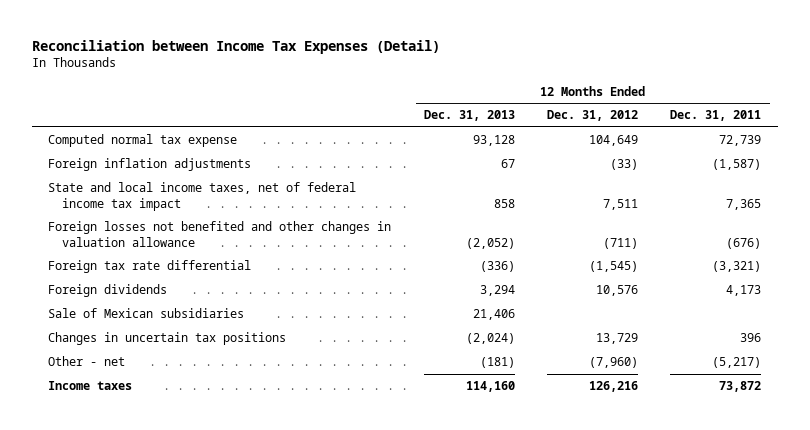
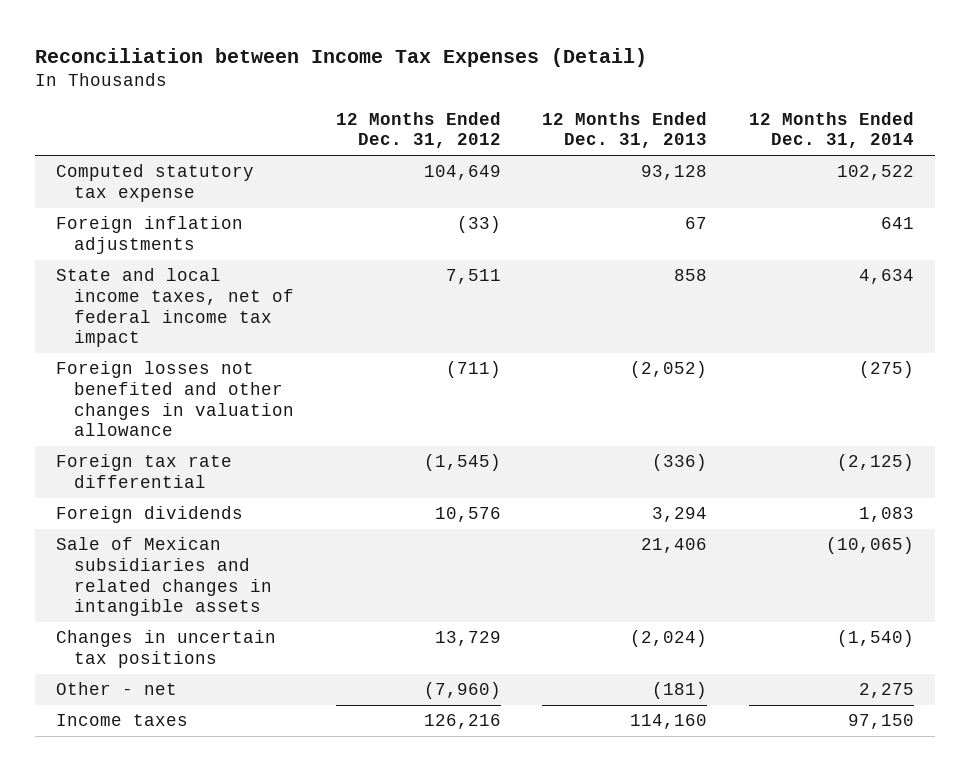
[670,110,762,122] Dec. 31, 2011 -> none
none -> [749,111,915,149] 12 Months Ended Dec. 31, 2014
[48,134,238,148] Computed normal tax expense -> [56,164,255,202] Computed statutory tax expense
[48,308,245,319] Sale of Mexican subsidiaries -> [56,537,272,617] Sale of Mexican subsidiaries and related changes in intangible assets

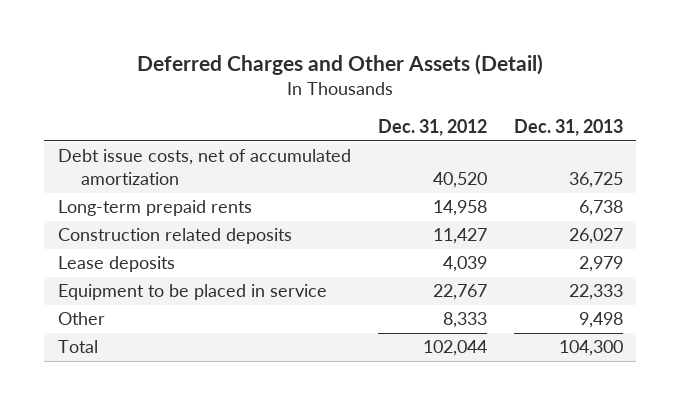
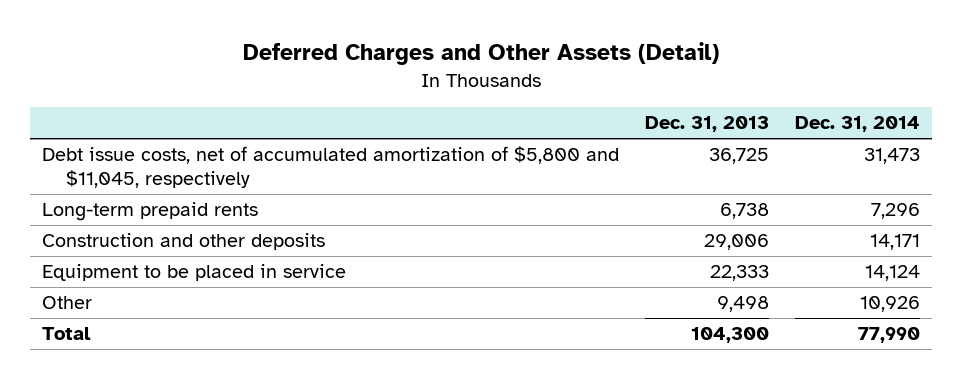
[377,119,487,137] Dec. 31, 2012 -> none
none -> [794,116,920,133] Dec. 31, 2014
[57,149,351,186] Debt issue costs, net of accumulated amortization -> [42,146,620,189] Debt issue costs, net of accumulated amortization of $5,800 and $11,045, respectively
[57,256,175,273] Lease deposits -> none
[57,228,292,245] Construction related deposits -> [42,233,326,251] Construction and other deposits
[568,228,623,245] 26,027 -> [703,234,769,251] 29,006

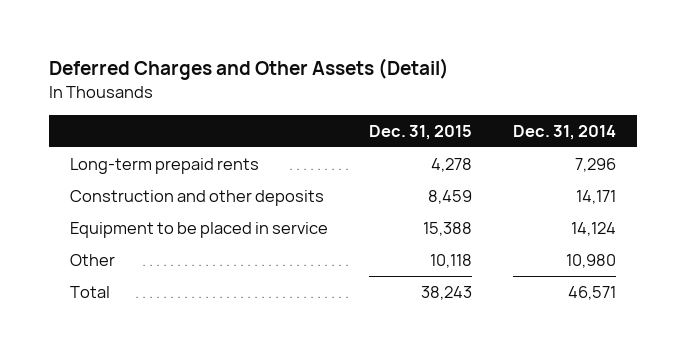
[644,116,769,133] Dec. 31, 2013 -> none
none -> [369,124,473,140] Dec. 31, 2015
[42,146,620,189] Debt issue costs, net of accumulated amortization of $5,800 and $11,045, respectively -> none
[859,296,920,313] 10,926 -> [566,254,617,269] 10,980
[857,327,920,344] 77,990 -> [568,286,617,301] 46,571

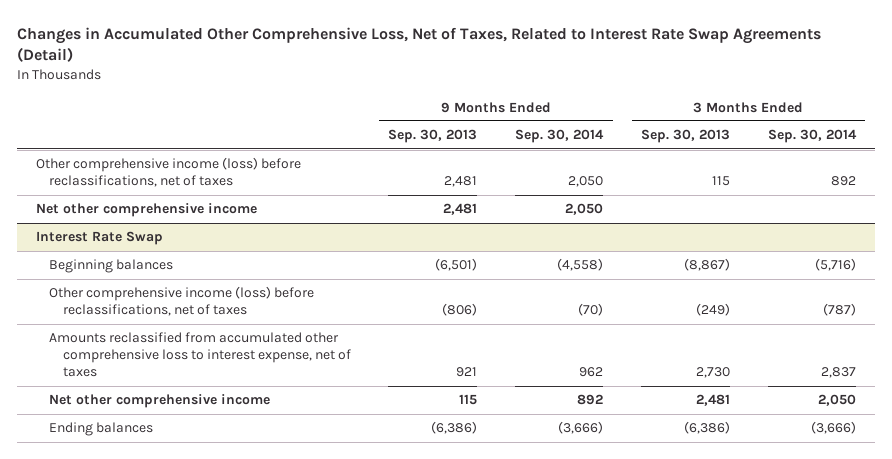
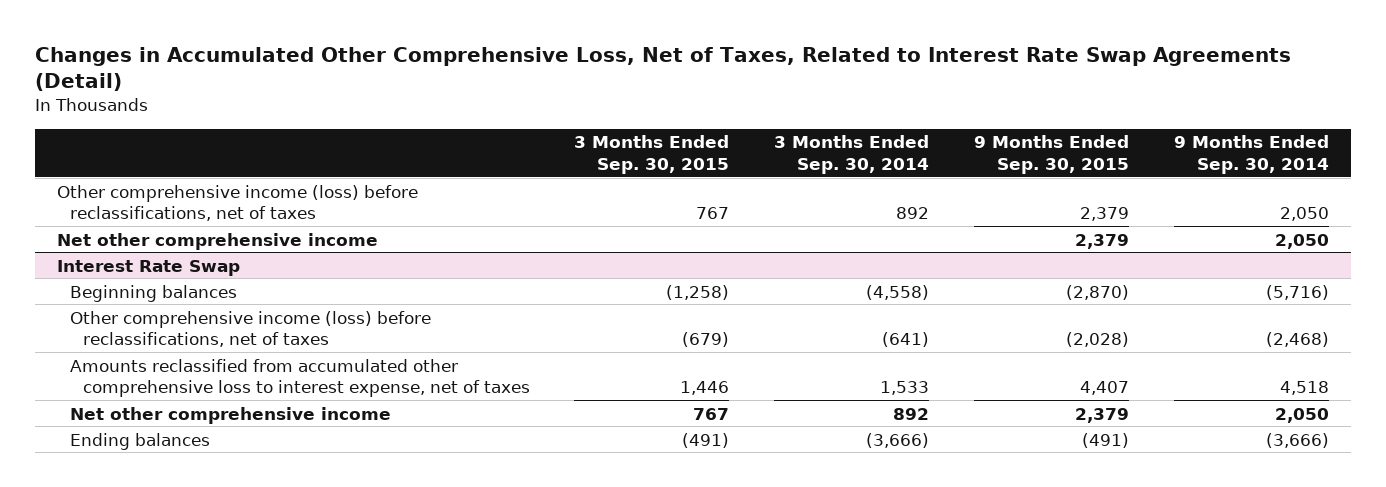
[388,129,478,144] Sep. 30, 2013 -> none
[641,129,731,144] Sep. 30, 2013 -> none
none -> [574,135,730,174] 3 Months Ended Sep. 30, 2015
none -> [974,135,1130,174] 9 Months Ended Sep. 30, 2015
[557,258,604,272] (4,558) -> [1266,284,1330,300] (5,716)
[814,258,856,272] (5,716) -> [866,284,930,300] (4,558)
[578,303,604,317] (70) -> [1266,331,1330,347] (2,468)
[822,303,856,317] (787) -> [882,331,930,347] (641)
[579,367,604,378] 962 -> [1280,380,1330,395] 4,518
[820,367,856,379] 2,837 -> [880,380,930,395] 1,533
[577,394,604,406] 892 -> [1275,407,1330,423] 2,050
[817,394,856,407] 2,050 -> [893,407,930,420] 892

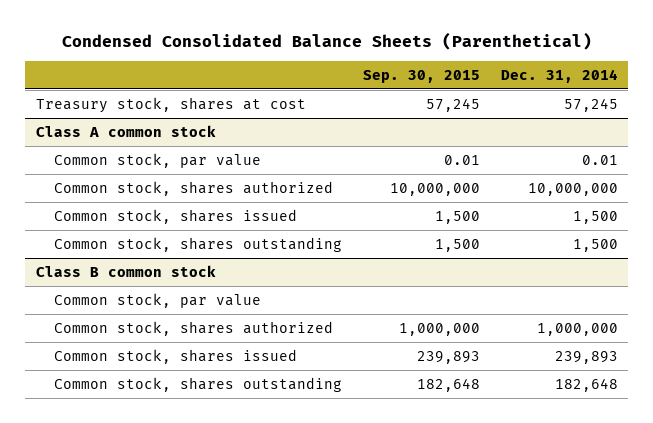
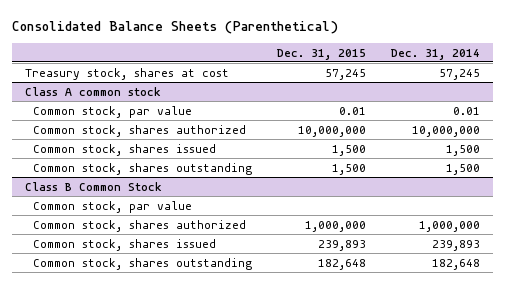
[61,31,592,50] Condensed Consolidated Balance Sheets (Parenthetical) -> [12,20,339,34] Consolidated Balance Sheets (Parenthetical)
[362,69,480,83] Sep. 30, 2015 -> none
none -> [277,48,367,60] Dec. 31, 2015
[35,264,216,277] Class B common stock -> [24,181,162,191] Class B Common Stock

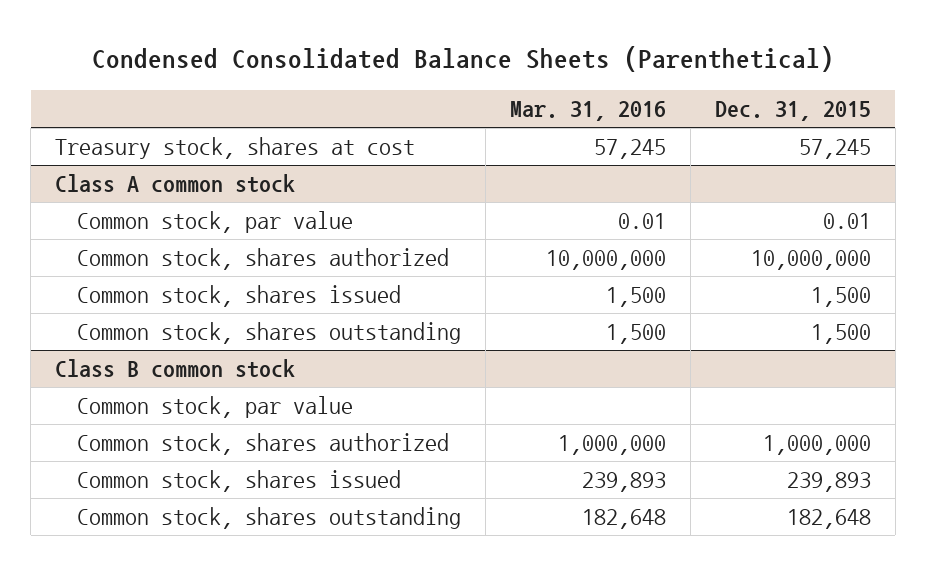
[12,20,339,34] Consolidated Balance Sheets (Parenthetical) -> [91,45,834,72] Condensed Consolidated Balance Sheets (Parenthetical)
[391,48,481,60] Dec. 31, 2014 -> none
none -> [509,101,666,122] Mar. 31, 2016
[24,181,162,191] Class B Common Stock -> [54,358,295,378] Class B common stock

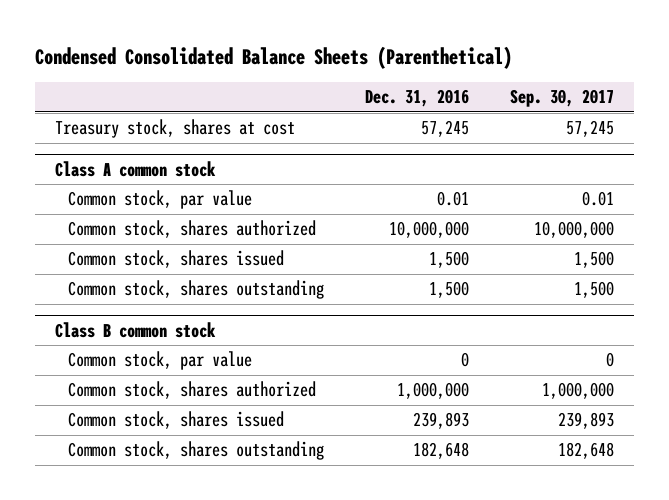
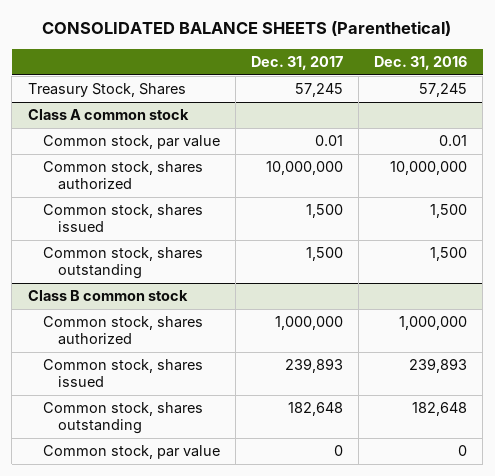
[34,45,512,69] Condensed Consolidated Balance Sheets (Parenthetical) -> [42,21,452,37] CONSOLIDATED BALANCE SHEETS (Parenthetical)
[509,89,614,108] Sep. 30, 2017 -> none
none -> [251,56,344,71] Dec. 31, 2017
[55,119,296,139] Treasury stock, shares at cost -> [27,83,186,98] Treasury Stock, Shares
[68,351,253,371] Common stock, par value -> [42,445,220,460] Common stock, par value

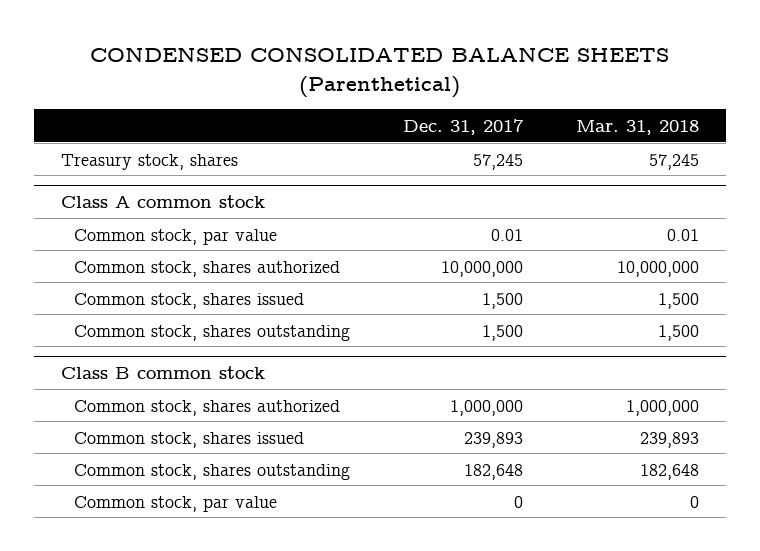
[42,21,452,37] CONSOLIDATED BALANCE SHEETS (Parenthetical) -> [89,47,669,98] CONDENSED CONSOLIDATED BALANCE SHEETS (Parenthetical)
[374,56,468,71] Dec. 31, 2016 -> none
none -> [576,119,700,135] Mar. 31, 2018
[27,83,186,98] Treasury Stock, Shares -> [60,153,238,170] Treasury stock, shares

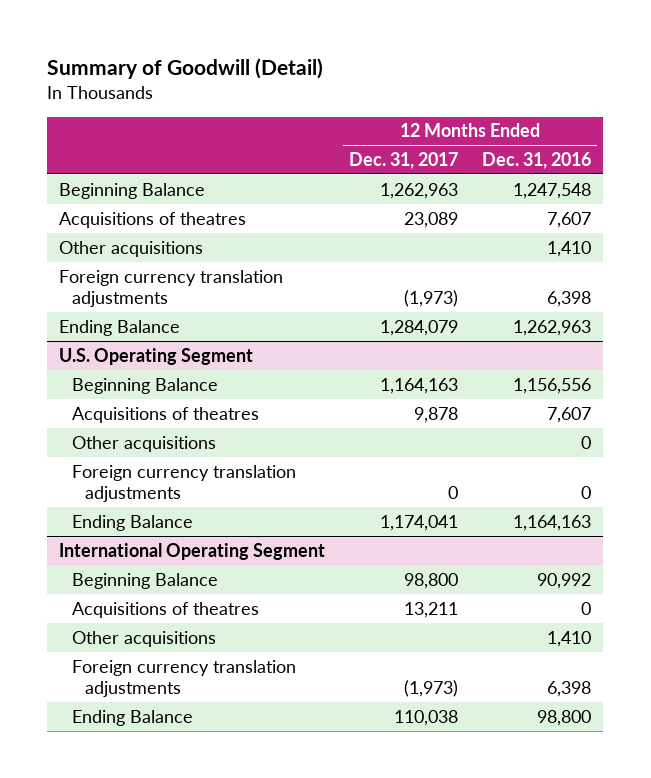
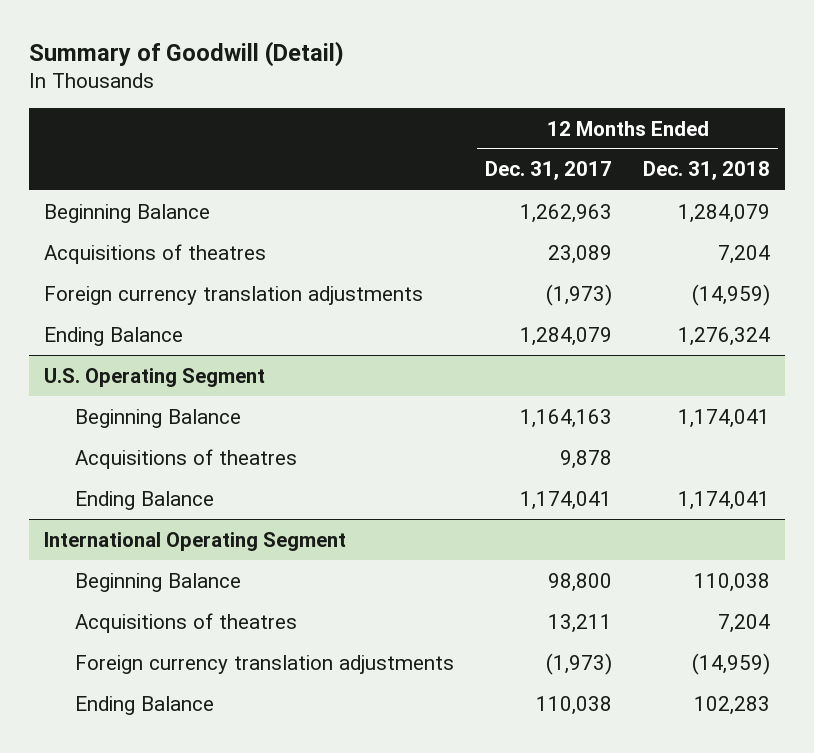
[482,152,592,170] Dec. 31, 2016 -> none
none -> [642,161,770,181] Dec. 31, 2018
[59,240,204,257] Other acquisitions -> none
[72,435,217,452] Other acquisitions -> none
[72,464,297,502] Foreign currency translation adjustments -> none
[72,630,217,647] Other acquisitions -> none

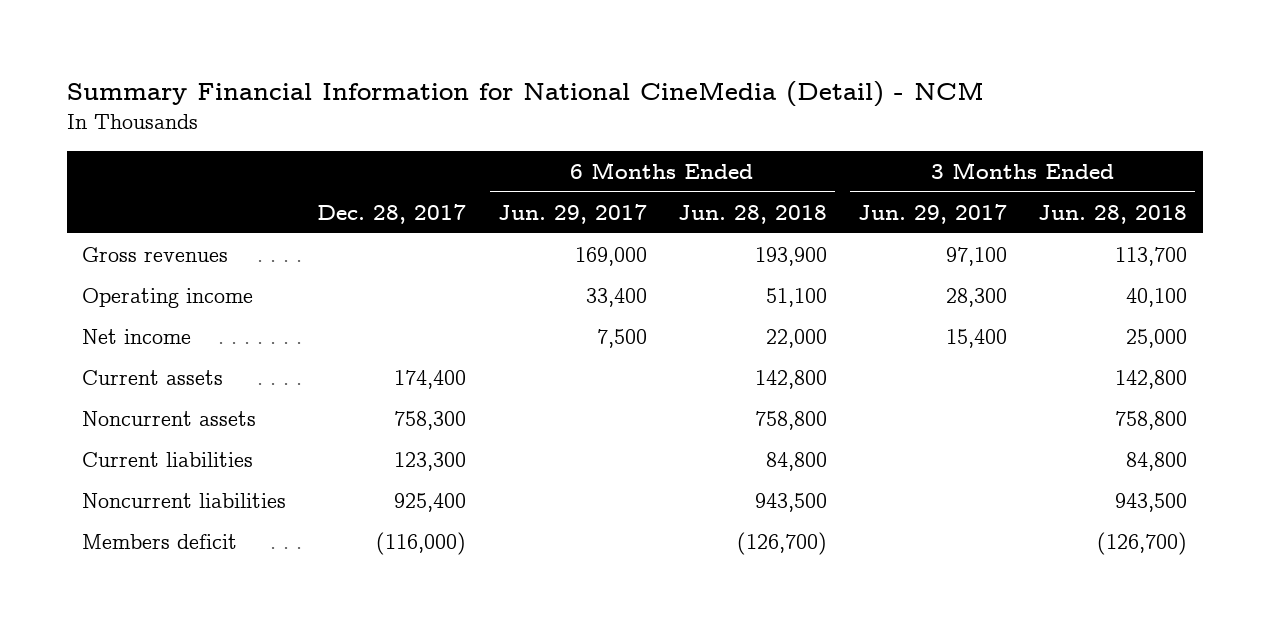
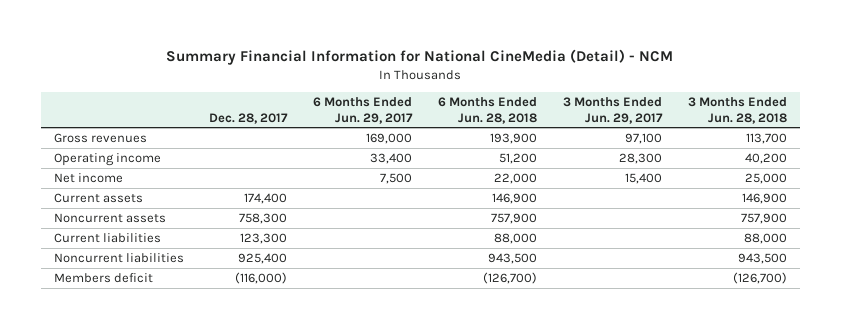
[765,288,827,308] 51,100 -> [499,152,538,164] 51,200
[1126,288,1188,308] 40,100 -> [745,152,788,164] 40,200
[754,370,827,390] 142,800 -> [492,192,538,204] 146,900
[1115,370,1188,390] 142,800 -> [742,192,788,204] 146,900
[754,411,827,431] 758,800 -> [491,212,538,224] 757,900
[1115,411,1188,431] 758,800 -> [741,212,788,224] 757,900
[765,452,827,472] 84,800 -> [494,232,538,244] 88,000
[1126,452,1188,472] 84,800 -> [744,232,788,244] 88,000

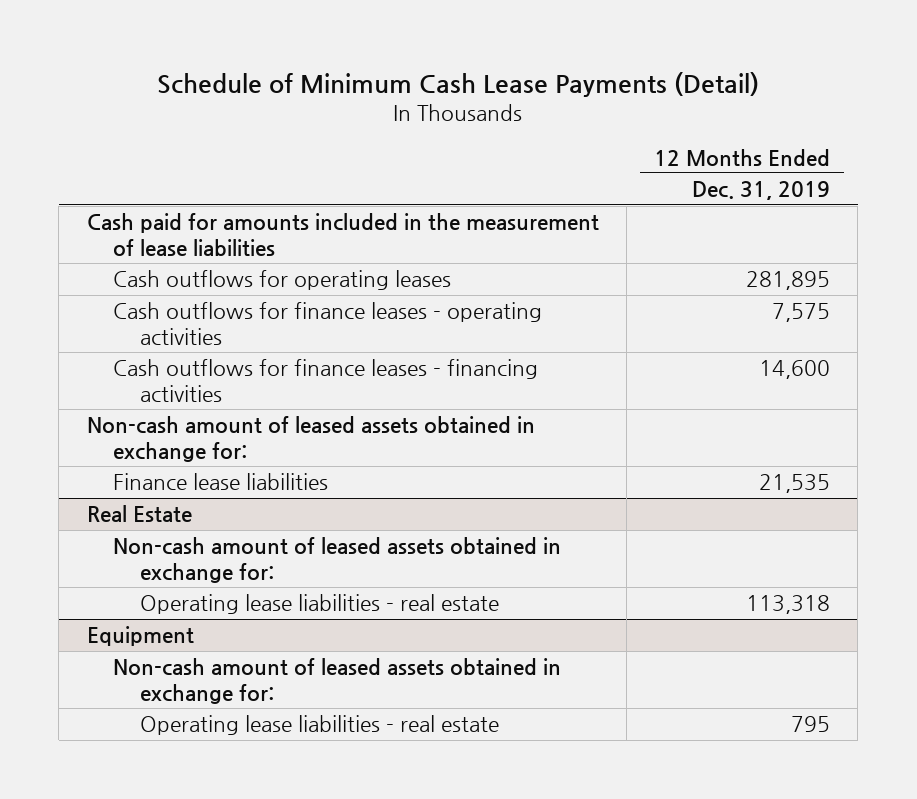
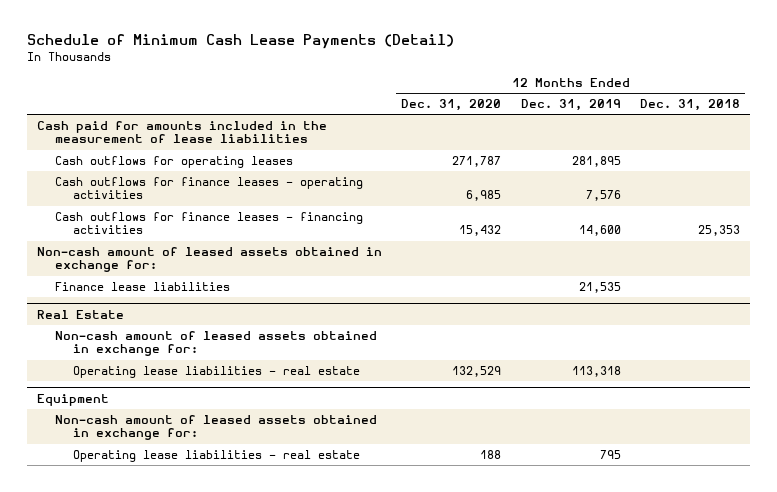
none -> [401,98,502,111] Dec. 31, 2020
none -> [639,98,740,111] Dec. 31, 2018
[772,303,831,323] 7,575 -> [585,190,621,202] 7,576

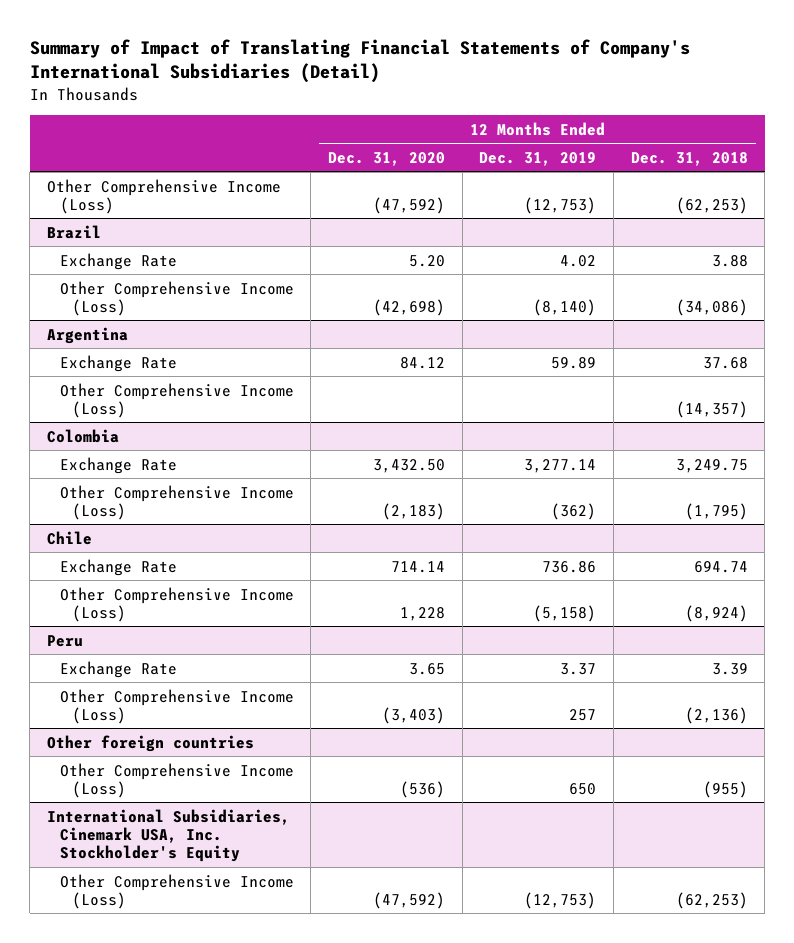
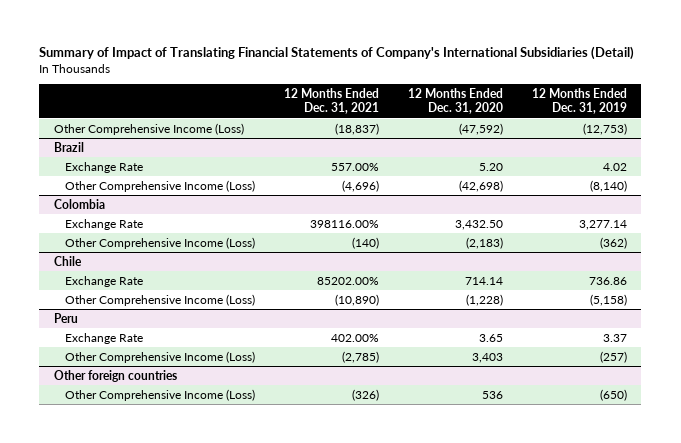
[630,151,748,166] Dec. 31, 2018 -> none
none -> [283,87,379,115] 12 Months Ended Dec. 31, 2021
[46,326,128,344] Argentina -> none
[59,354,177,372] Exchange Rate -> none
[59,382,294,418] Other Comprehensive Income (Loss) -> none
[399,606,445,621] 1,228 -> [465,293,503,306] (1,228)
[381,706,445,724] (3,403) -> [471,352,503,363] 3,403
[569,708,597,721] 257 -> [599,350,627,363] (257)
[46,808,290,863] International Subsidiaries, Cinemark USA, Inc. Stockholder's Equity -> none
[59,873,294,909] Other Comprehensive Income (Loss) -> none
[399,780,445,798] (536) -> [481,390,503,399] 536
[569,782,597,795] 650 -> [599,388,627,401] (650)

